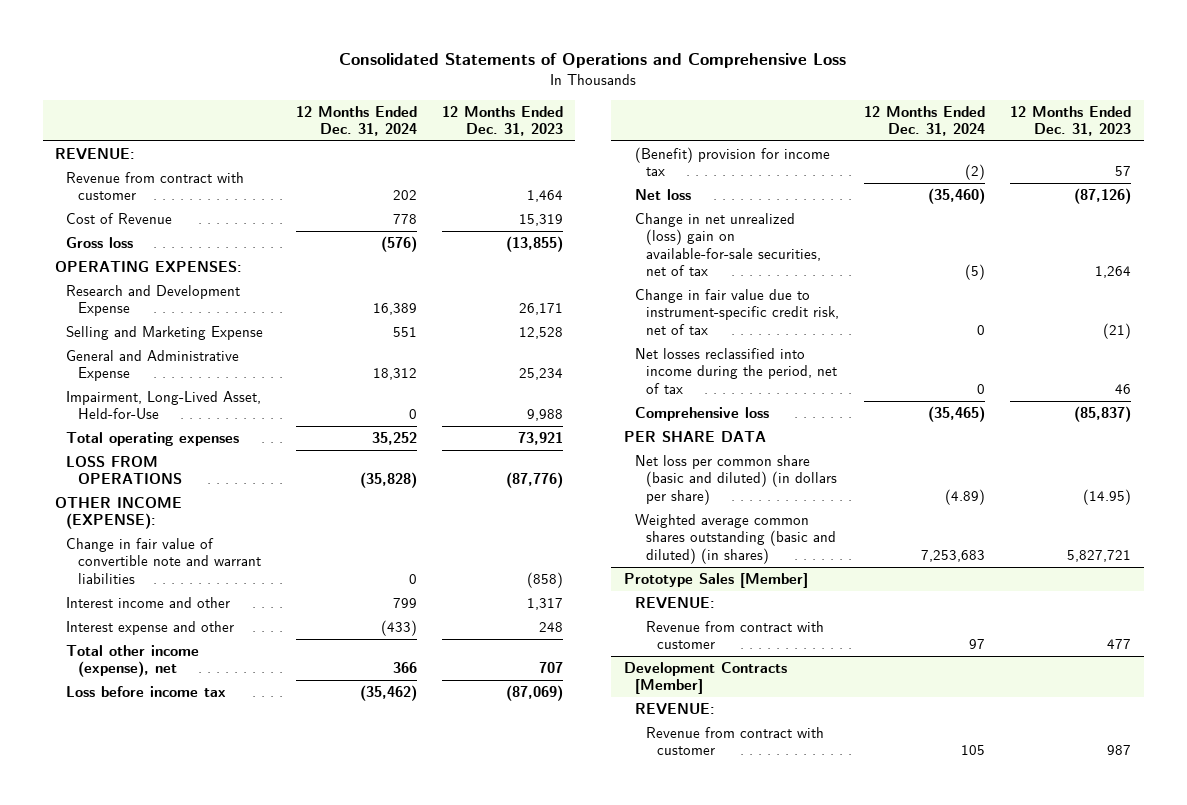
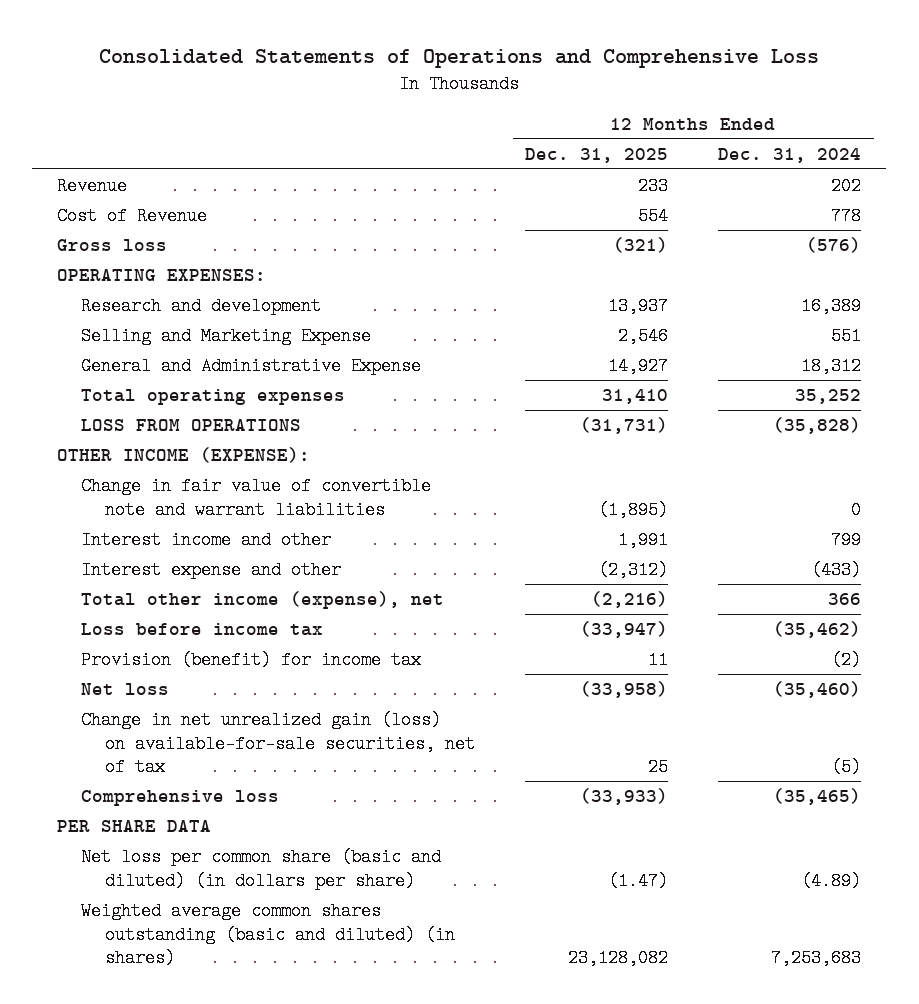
[441,105,563,136] 12 Months Ended Dec. 31, 2023 -> none
none -> [525,147,669,163] Dec. 31, 2025
[55,147,136,160] REVENUE: -> none
[66,171,245,201] Revenue from contract with customer -> [57,176,128,195] Revenue
[66,284,241,317] Research and Development Expense -> [81,296,322,315] Research and development
[66,390,262,420] Impairment, Long-Lived Asset, Held-for-Use -> none
[635,146,831,177] (Benefit) provision for income tax -> [81,650,422,669] Provision (benefit) for income tax
[635,288,840,335] Change in fair value due to instrument-specific credit risk, net of tax -> none
[635,347,838,394] Net losses reclassified into income during the period, net of tax -> none
[635,212,822,277] Change in net unrealized (loss) gain on available-for-sale securities, net of tax -> [81,710,476,777] Change in net unrealized gain (loss) on available-for-sale securities, net of tax
[623,572,808,588] Prototype Sales [Member] -> none
[635,596,716,609] REVENUE: -> none
[646,620,825,650] Revenue from contract with customer -> none
[623,661,787,695] Development Contracts [Member] -> none
[635,702,716,715] REVENUE: -> none
[646,726,825,756] Revenue from contract with customer -> none

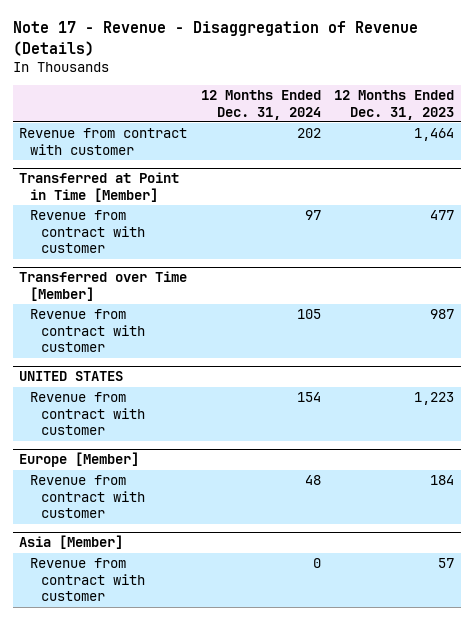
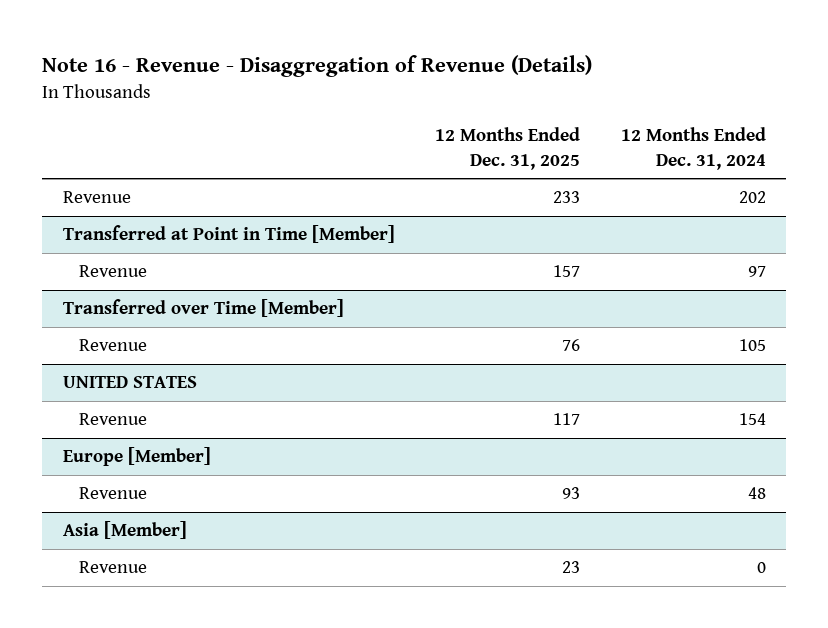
[12,21,418,56] Note 17 - Revenue - Disaggregation of Revenue (Details) -> [42,55,593,78] Note 16 - Revenue - Disaggregation of Revenue (Details)
[334,89,455,120] 12 Months Ended Dec. 31, 2023 -> none
none -> [435,127,581,170] 12 Months Ended Dec. 31, 2025
[19,127,188,155] Revenue from contract with customer -> [62,191,131,204] Revenue
[30,209,146,254] Revenue from contract with customer -> [78,265,147,278] Revenue
[30,308,146,353] Revenue from contract with customer -> [78,339,147,352] Revenue
[30,391,146,436] Revenue from contract with customer -> [78,413,147,426] Revenue
[30,474,146,519] Revenue from contract with customer -> [78,487,147,500] Revenue
[30,557,146,602] Revenue from contract with customer -> [78,561,147,574] Revenue

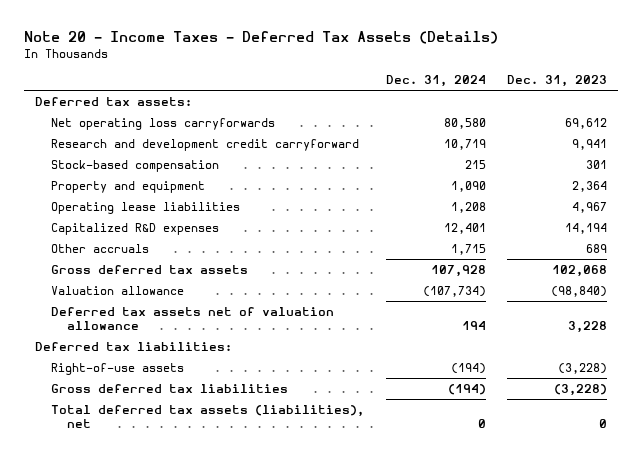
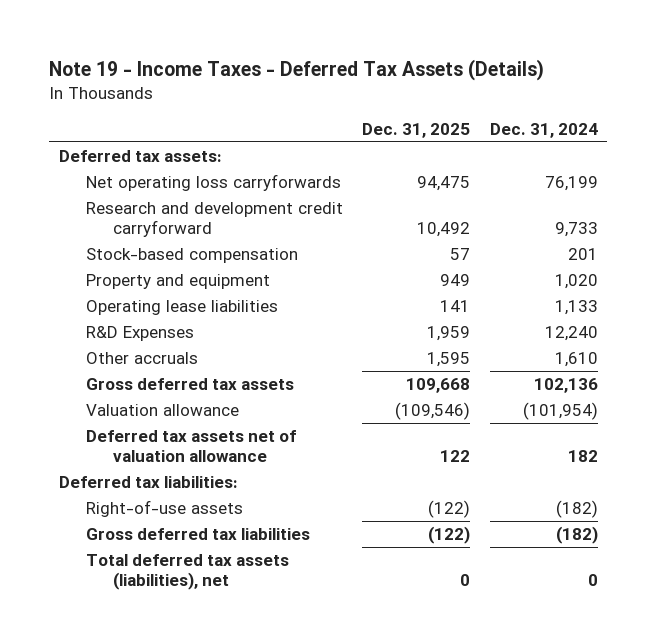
[24,30,499,44] Note 20 - Income Taxes - Deferred Tax Assets (Details) -> [49,58,545,81] Note 19 - Income Taxes - Deferred Tax Assets (Details)
[507,74,608,87] Dec. 31, 2023 -> none
none -> [362,123,471,139] Dec. 31, 2025
[443,117,486,129] 80,580 -> [544,176,598,192] 76,199
[443,138,486,150] 10,719 -> [554,221,598,237] 9,733
[464,159,486,169] 215 -> [567,248,598,261] 201
[450,180,486,192] 1,090 -> [554,274,598,290] 1,020
[450,201,486,213] 1,208 -> [554,300,598,316] 1,133
[51,222,220,235] Capitalized R&D expenses -> [86,326,195,342] R&D Expenses
[443,222,486,234] 12,401 -> [544,326,598,342] 12,240
[450,243,486,255] 1,715 -> [554,352,598,368] 1,610
[430,264,486,277] 107,928 -> [533,378,598,394] 102,136
[422,285,486,297] (107,734) -> [522,402,598,421] (101,954)
[461,320,486,330] 194 -> [567,449,598,462] 182
[450,362,486,374] (194) -> [555,500,598,519] (182)
[447,383,486,395] (194) -> [555,526,598,545] (182)

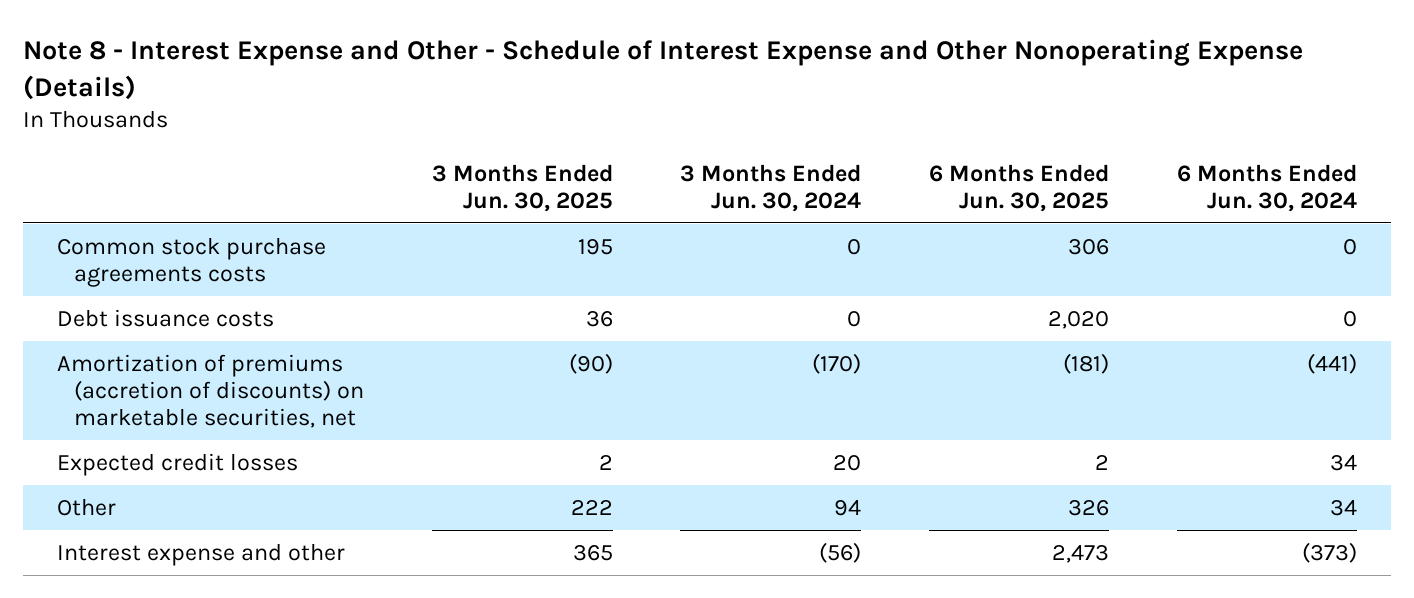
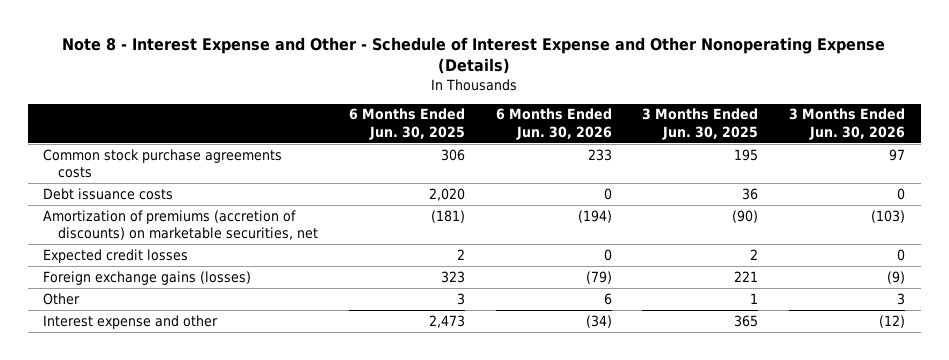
[680,163,862,212] 3 Months Ended Jun. 30, 2024 -> none
[1176,163,1357,212] 6 Months Ended Jun. 30, 2024 -> none
none -> [495,108,612,140] 6 Months Ended Jun. 30, 2026
none -> [789,108,906,140] 3 Months Ended Jun. 30, 2026
none -> [43,270,252,285] Foreign exchange gains (losses)
[570,499,613,515] 222 -> [750,292,759,304] 1
[1068,499,1110,516] 326 -> [457,292,466,305] 3

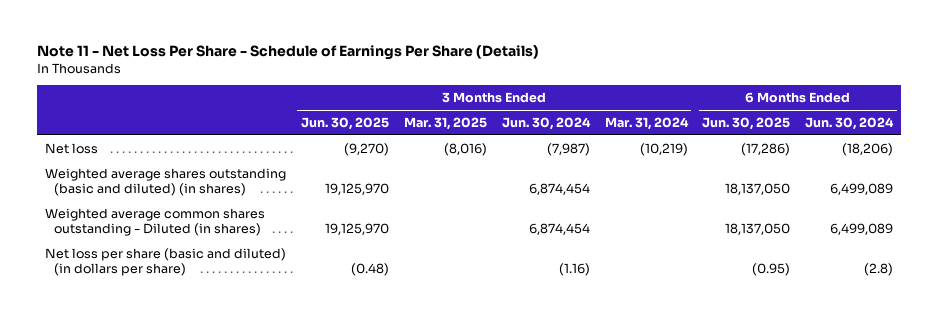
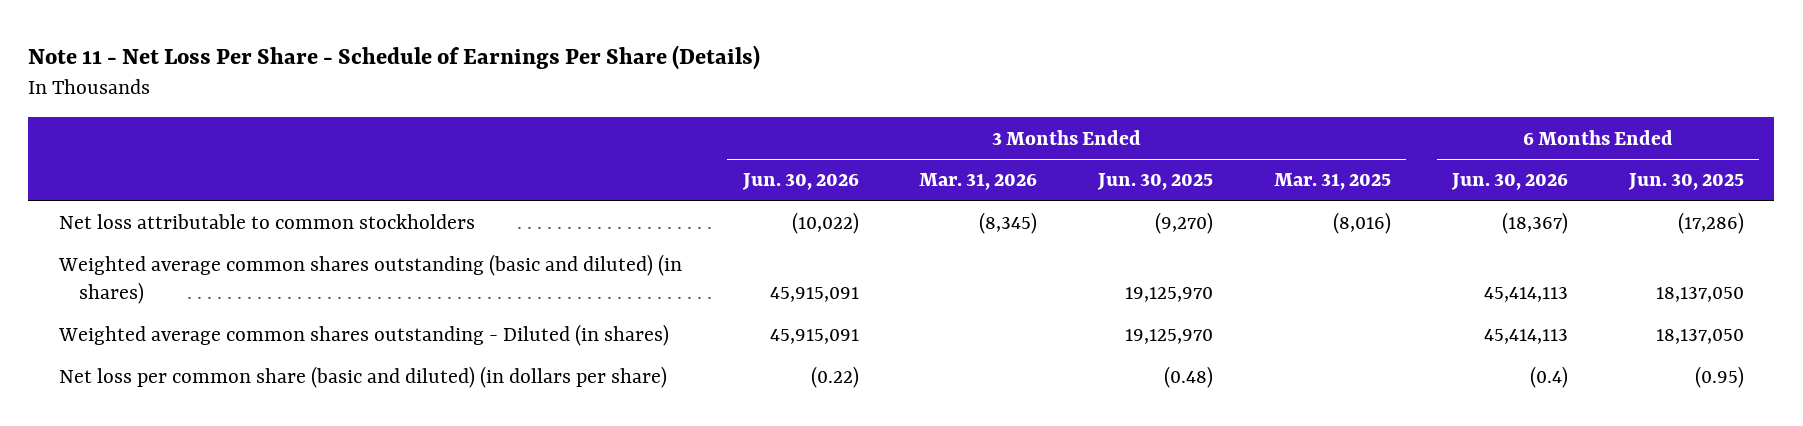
[501,116,591,130] Jun. 30, 2024 -> none
[604,116,689,130] Mar. 31, 2024 -> none
[805,116,895,130] Jun. 30, 2024 -> none
none -> [741,173,859,191] Jun. 30, 2026
none -> [919,173,1038,191] Mar. 31, 2026
none -> [1451,173,1569,191] Jun. 30, 2026
[44,142,98,154] Net loss -> [58,214,475,230] Net loss attributable to common stockholders
[44,167,286,197] Weighted average shares outstanding (basic and diluted) (in shares) -> [57,254,682,305] Weighted average common shares outstanding (basic and diluted) (in shares)
[44,247,286,277] Net loss per share (basic and diluted) (in dollars per share) -> [58,366,667,389] Net loss per common share (basic and diluted) (in dollars per share)

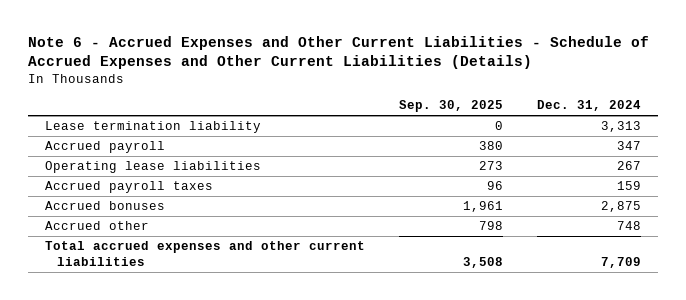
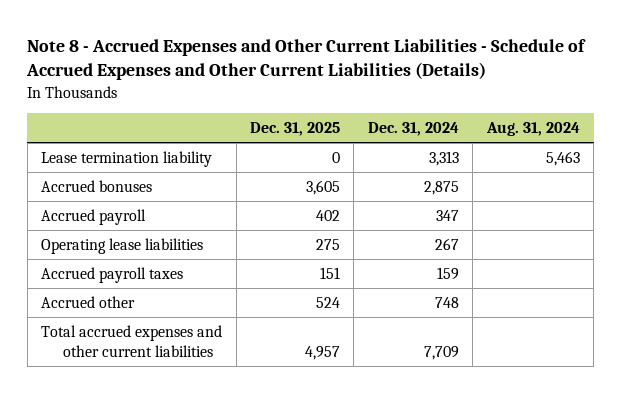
[27,35,649,70] Note 6 - Accrued Expenses and Other Current Liabilities - Schedule of Accrued Expenses and Other Current Liabilities (Details) -> [26,38,587,81] Note 8 - Accrued Expenses and Other Current Liabilities - Schedule of Accrued Expenses and Other Current Liabilities (Details)
[398,100,503,113] Sep. 30, 2025 -> none
none -> [250,122,341,137] Dec. 31, 2025
none -> [485,122,580,137] Aug. 31, 2024
[44,201,165,211] Accrued bonuses -> [41,179,153,192] Accrued bonuses

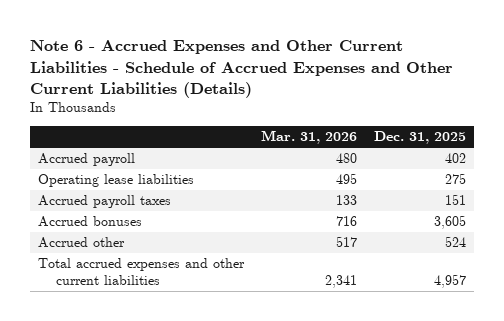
[26,38,587,81] Note 8 - Accrued Expenses and Other Current Liabilities - Schedule of Accrued Expenses and Other Current Liabilities (Details) -> [30,40,454,98] Note 6 - Accrued Expenses and Other Current Liabilities - Schedule of Accrued Expenses and Other Current Liabilities (Details)
[367,122,459,137] Dec. 31, 2024 -> none
[485,122,580,137] Aug. 31, 2024 -> none
none -> [261,130,358,145] Mar. 31, 2026
[41,150,213,167] Lease termination liability -> none
[41,179,153,192] Accrued bonuses -> [38,216,143,228] Accrued bonuses

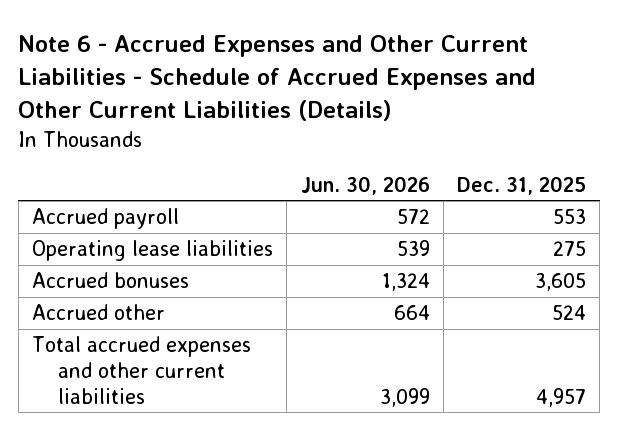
[261,130,358,145] Mar. 31, 2026 -> none
none -> [300,175,430,195] Jun. 30, 2026
[444,153,466,164] 402 -> [553,209,587,225] 553
[38,195,172,209] Accrued payroll taxes -> none

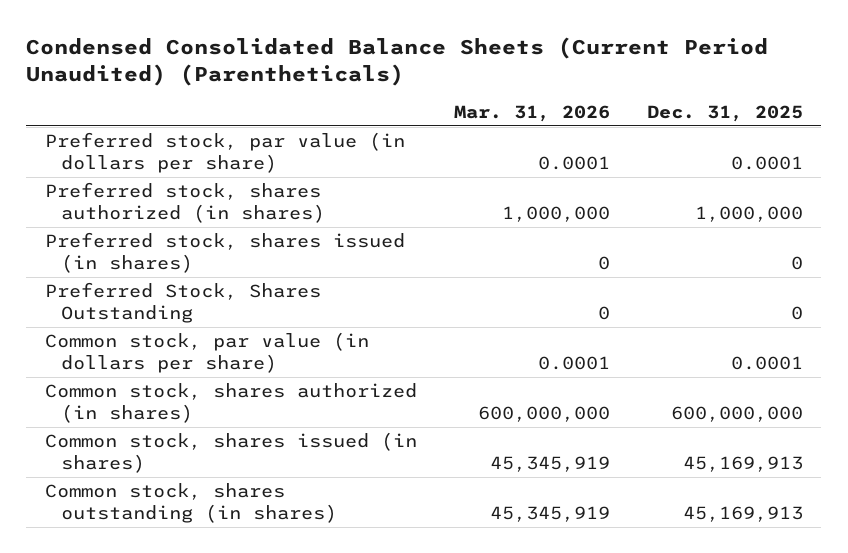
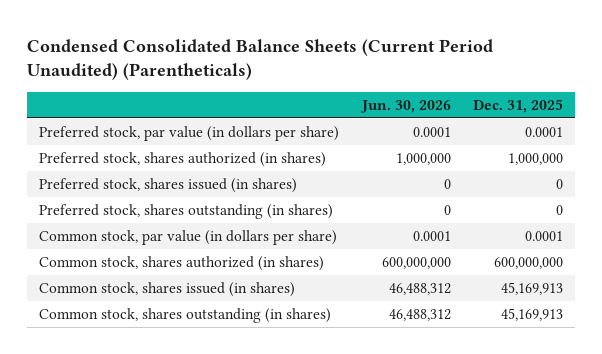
[453,105,610,123] Mar. 31, 2026 -> none
none -> [359,99,451,113] Jun. 30, 2026
[44,282,321,323] Preferred Stock, Shares Outstanding -> [38,204,333,220] Preferred stock, shares outstanding (in shares)

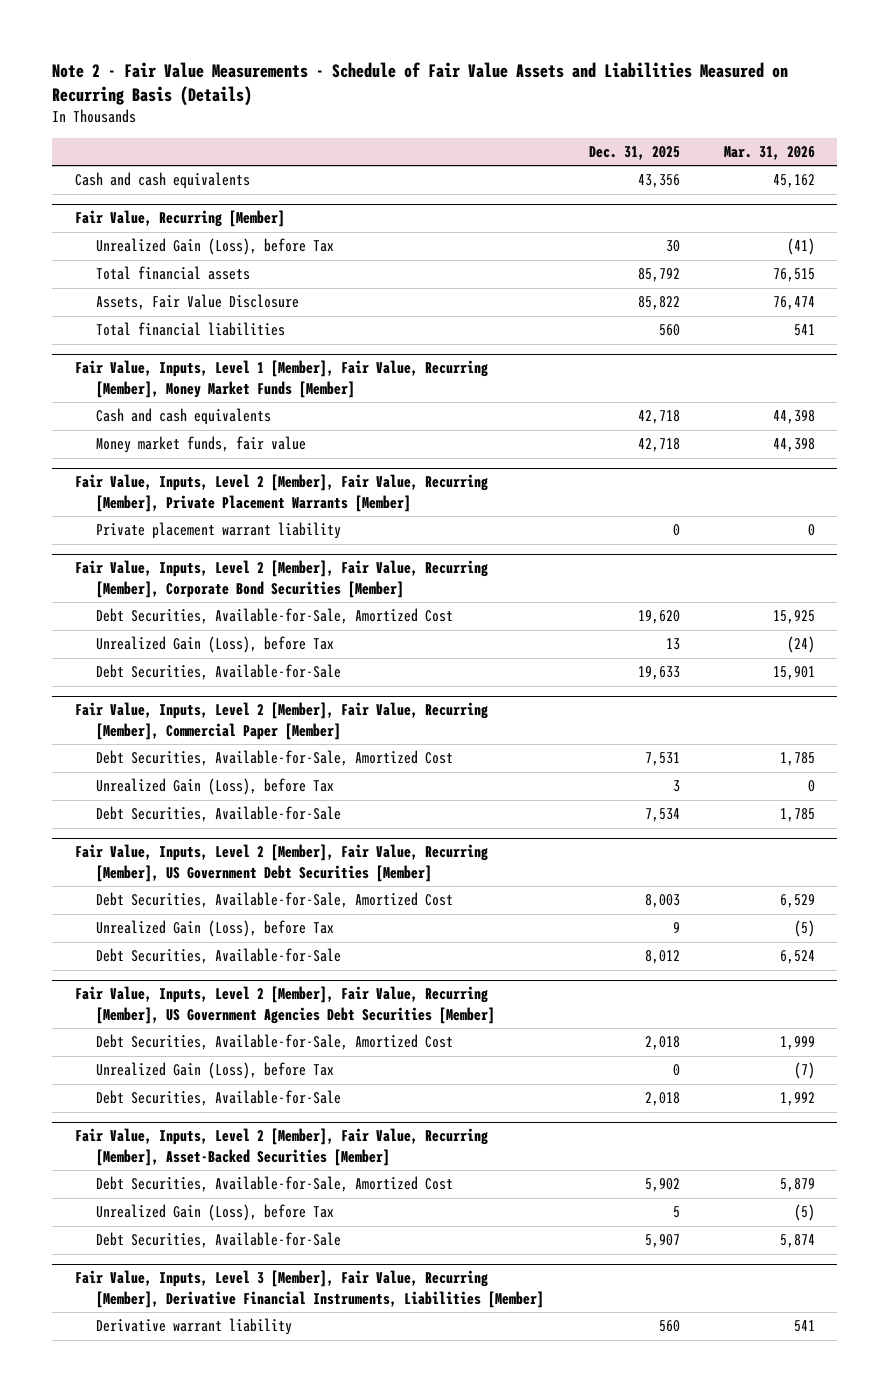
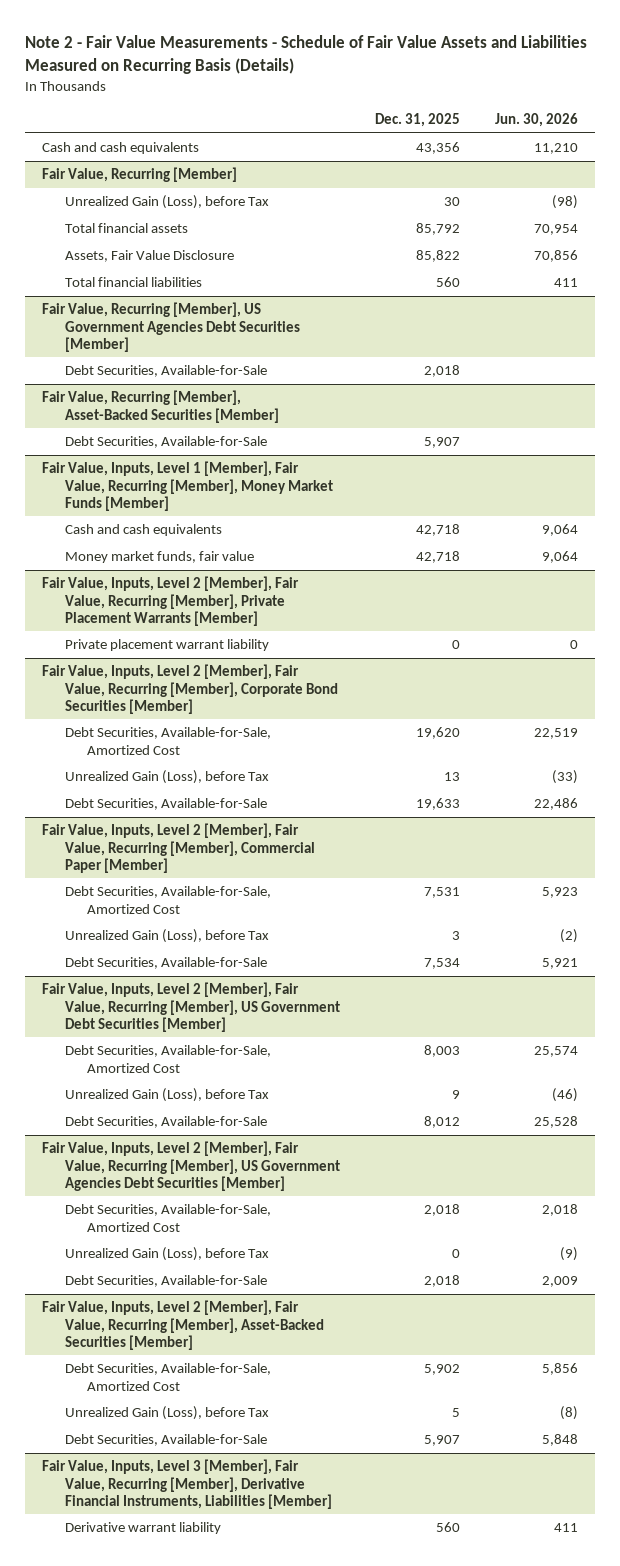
[724,145,816,160] Mar. 31, 2026 -> none
none -> [494,112,578,127] Jun. 30, 2026
none -> [42,302,300,352] Fair Value, Recurring [Member], US Government Agencies Debt Securities [Member]
none -> [64,365,267,378] Debt Securities, Available-for-Sale
none -> [42,390,279,423] Fair Value, Recurring [Member], Asset-Backed Securities [Member]
none -> [64,436,267,449] Debt Securities, Available-for-Sale

